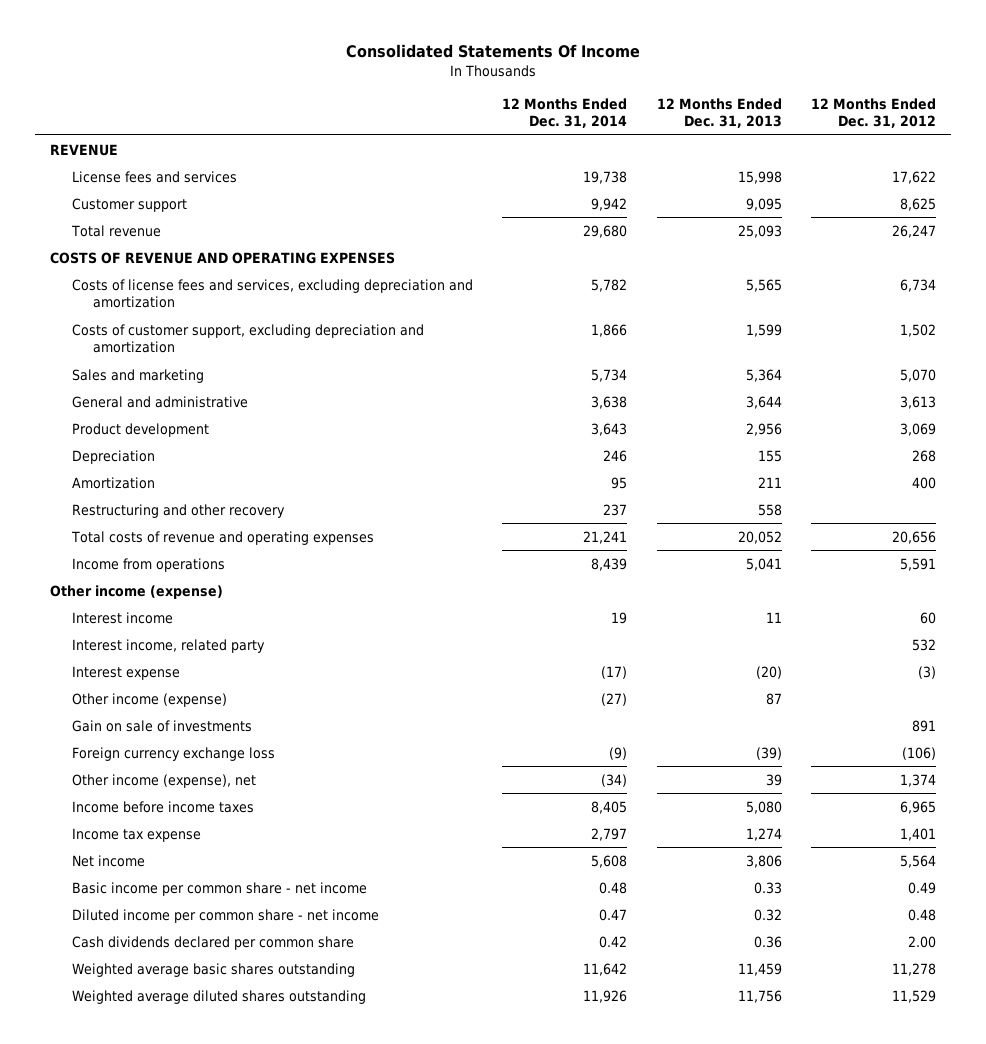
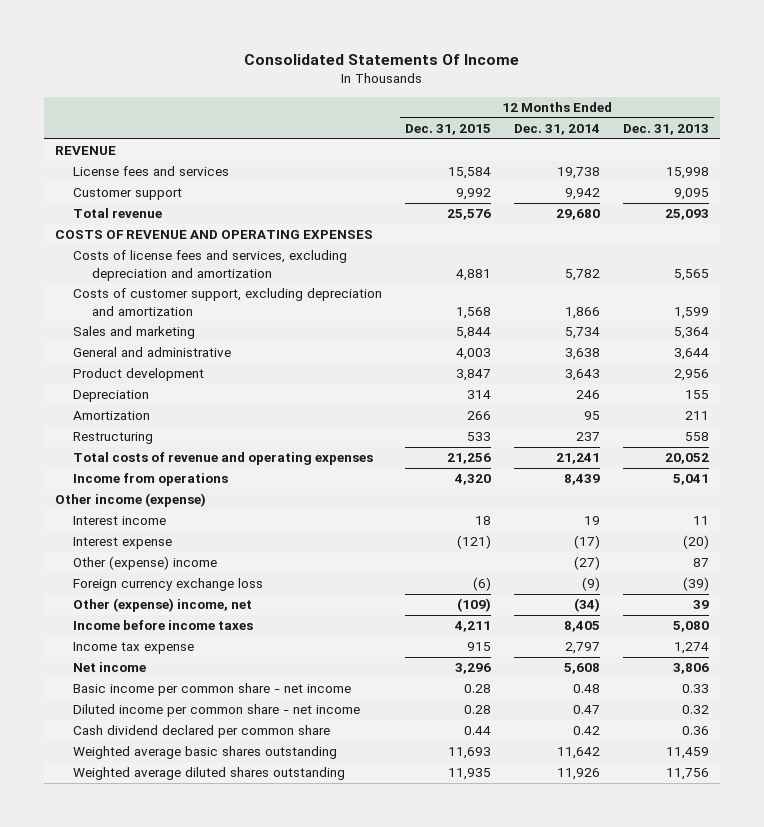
[811,97,937,129] 12 Months Ended Dec. 31, 2012 -> none
none -> [405,123,492,135] Dec. 31, 2015
[71,503,285,518] Restructuring and other recovery -> [73,432,154,445] Restructuring
[71,638,265,653] Interest income, related party -> none
[71,719,252,732] Gain on sale of investments -> none
[71,692,227,707] Other income (expense) -> [73,556,218,571] Other (expense) income
[71,773,256,788] Other income (expense), net -> [73,598,253,613] Other (expense) income, net
[71,935,354,950] Cash dividends declared per common share -> [73,725,331,739] Cash dividend declared per common share

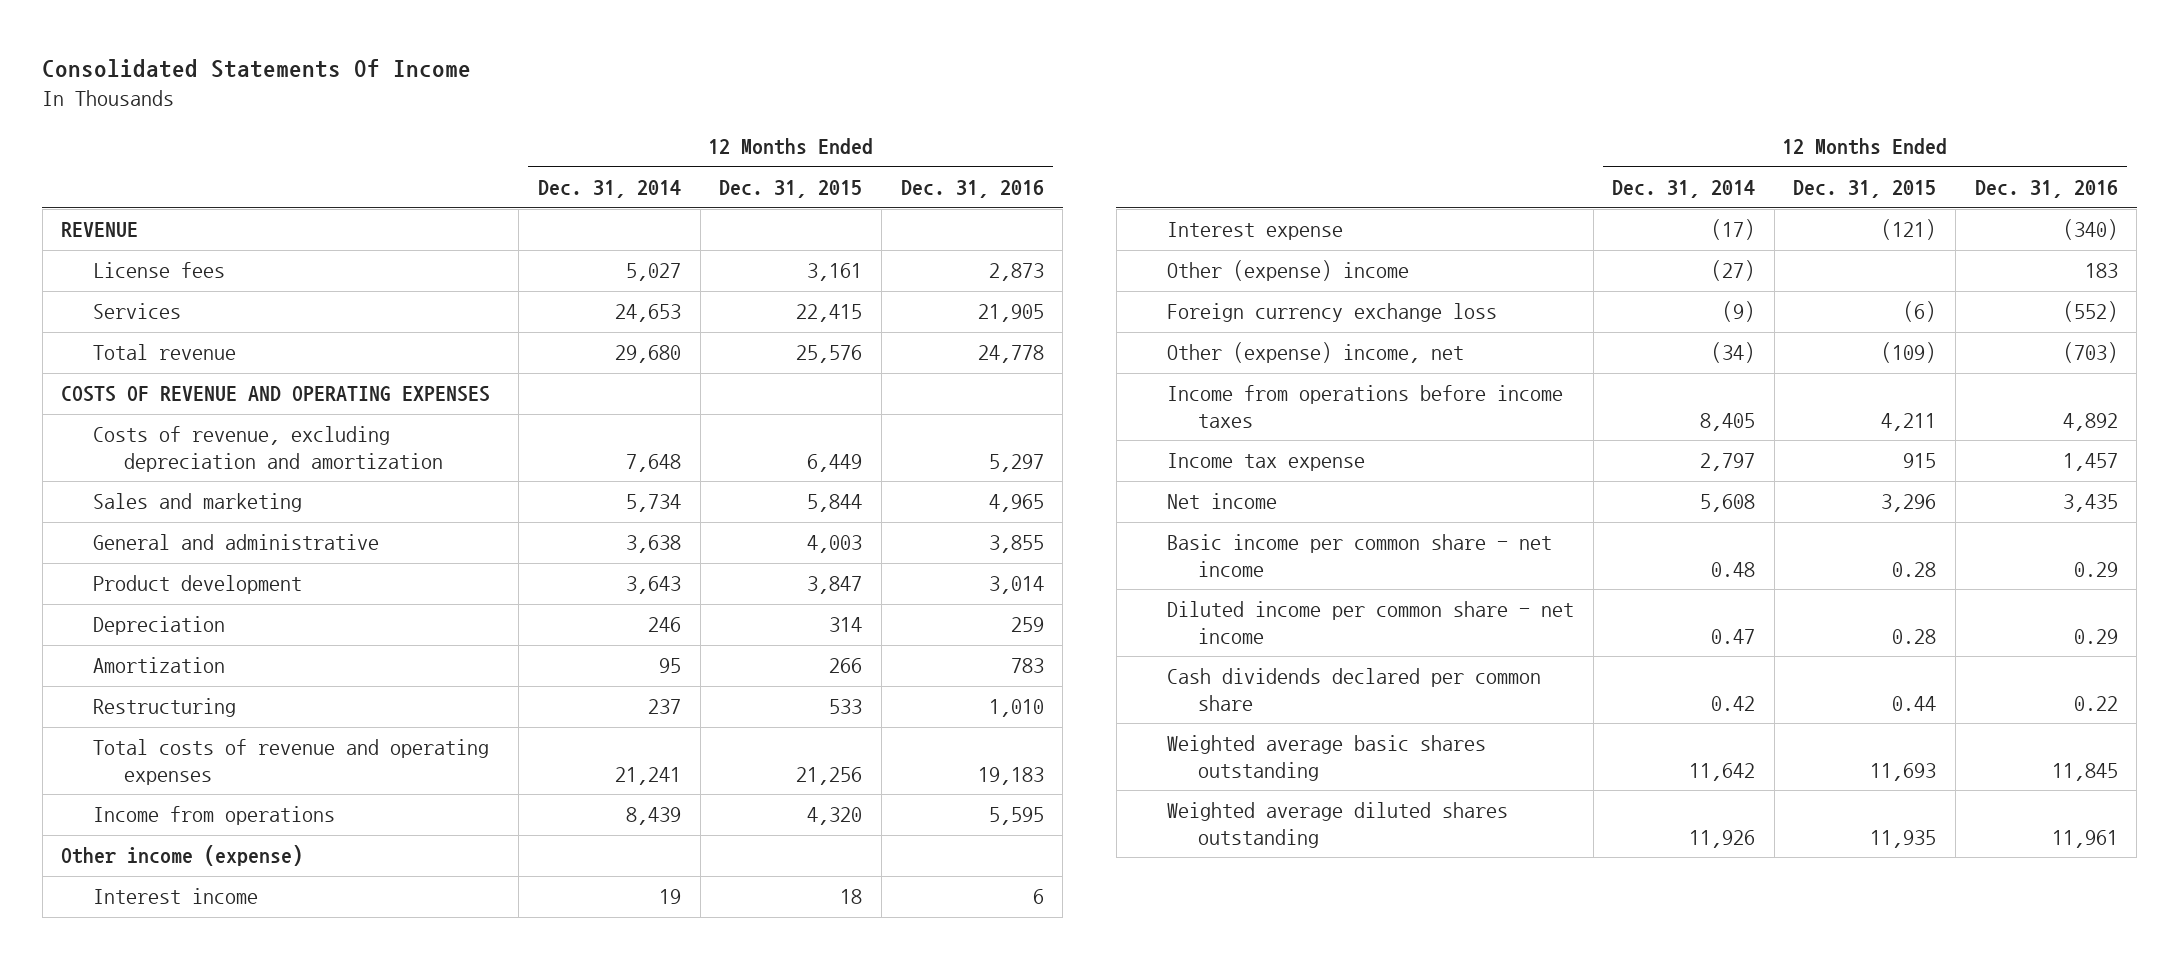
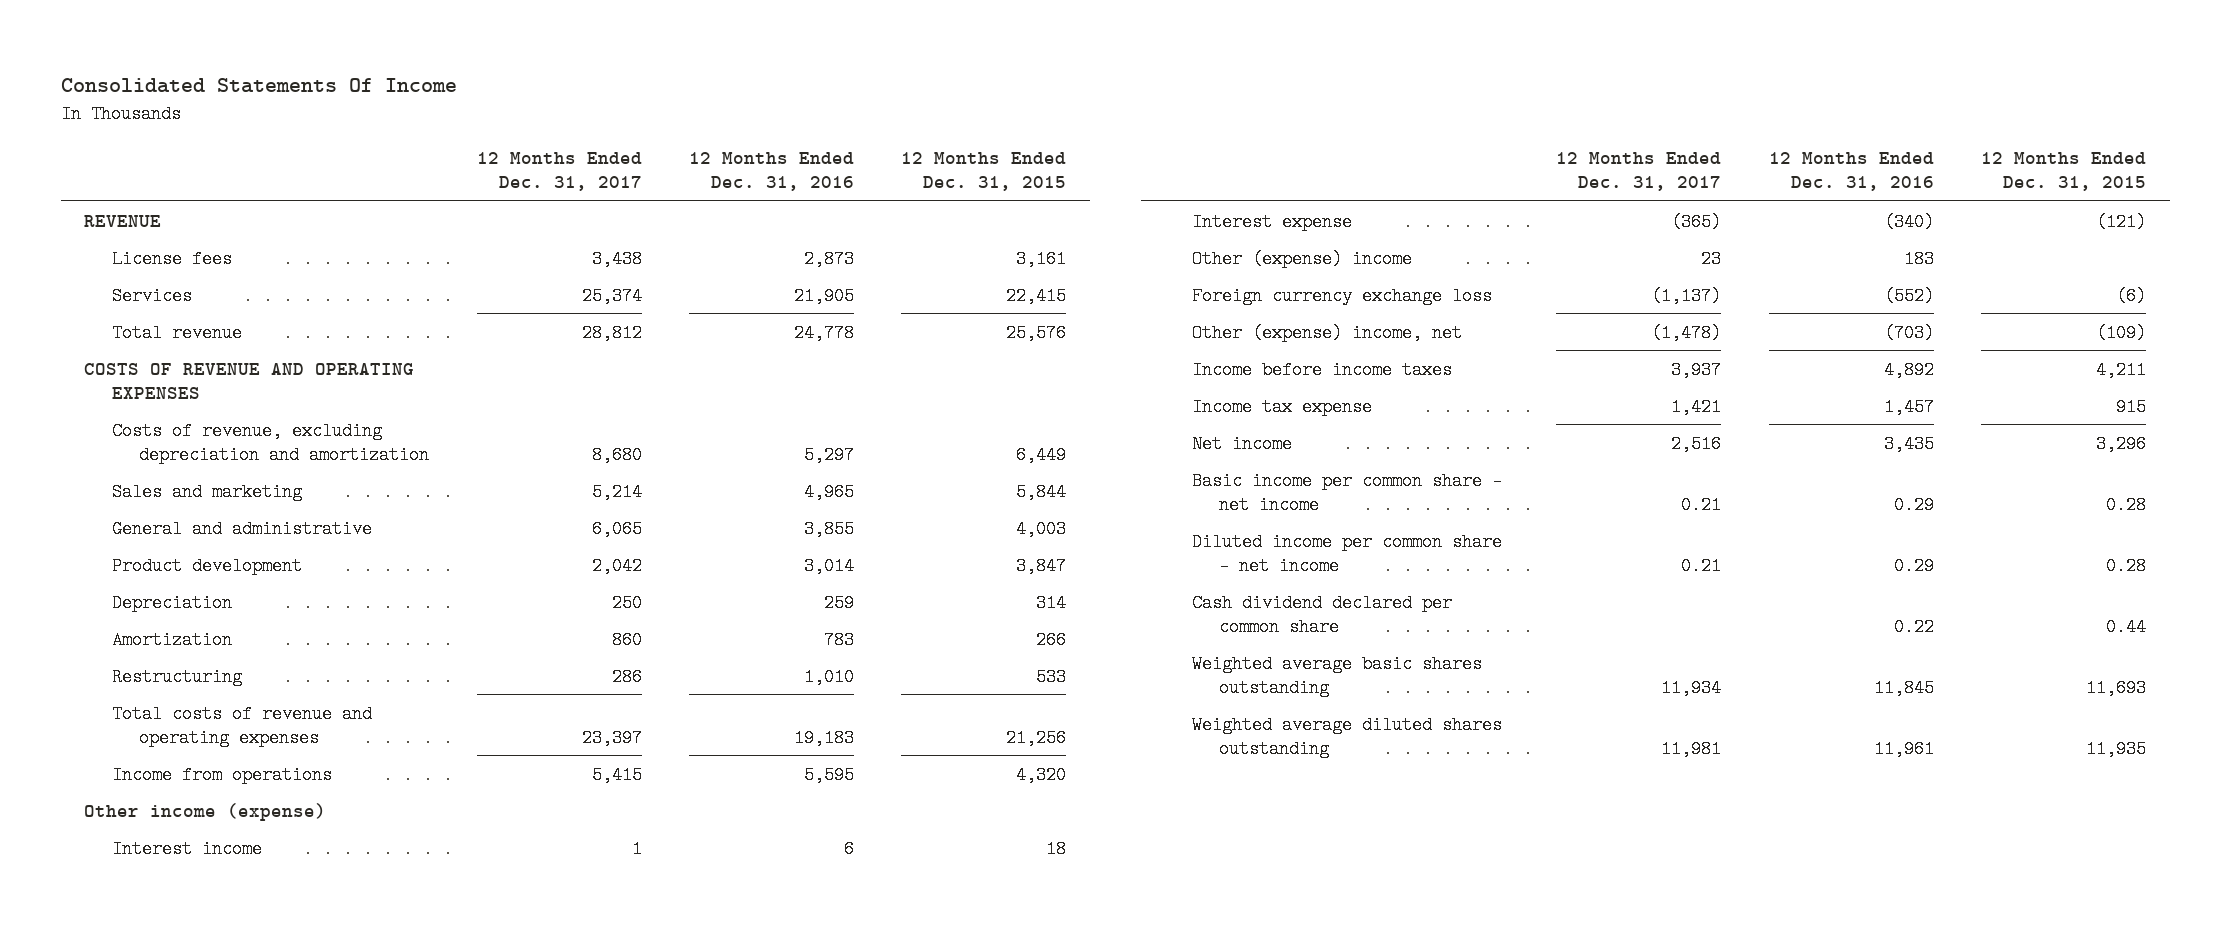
[537,180,681,199] Dec. 31, 2014 -> none
none -> [476,151,642,192] 12 Months Ended Dec. 31, 2017
[1166,385,1563,428] Income from operations before income taxes -> [1191,360,1452,379] Income before income taxes
[1166,668,1541,711] Cash dividends declared per common share -> [1191,593,1452,637] Cash dividend declared per common share

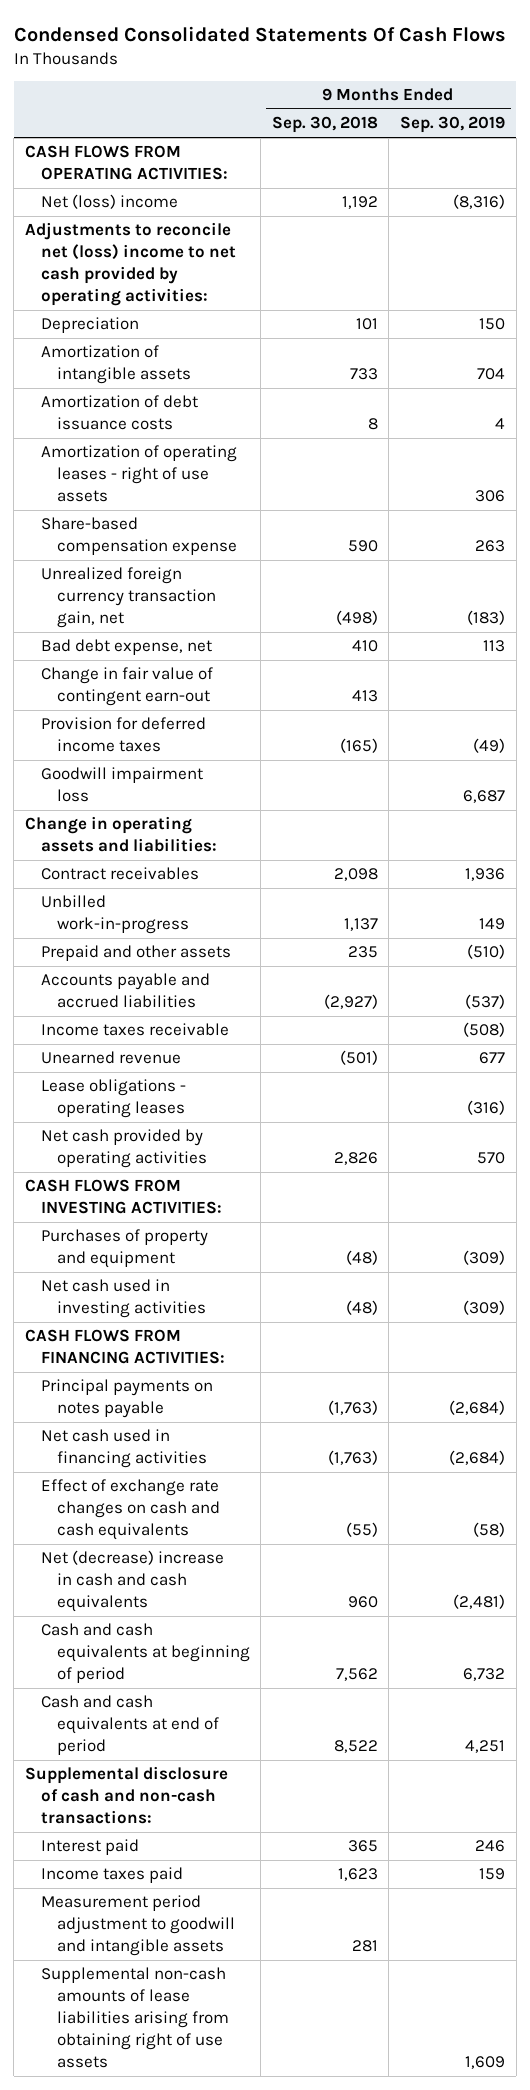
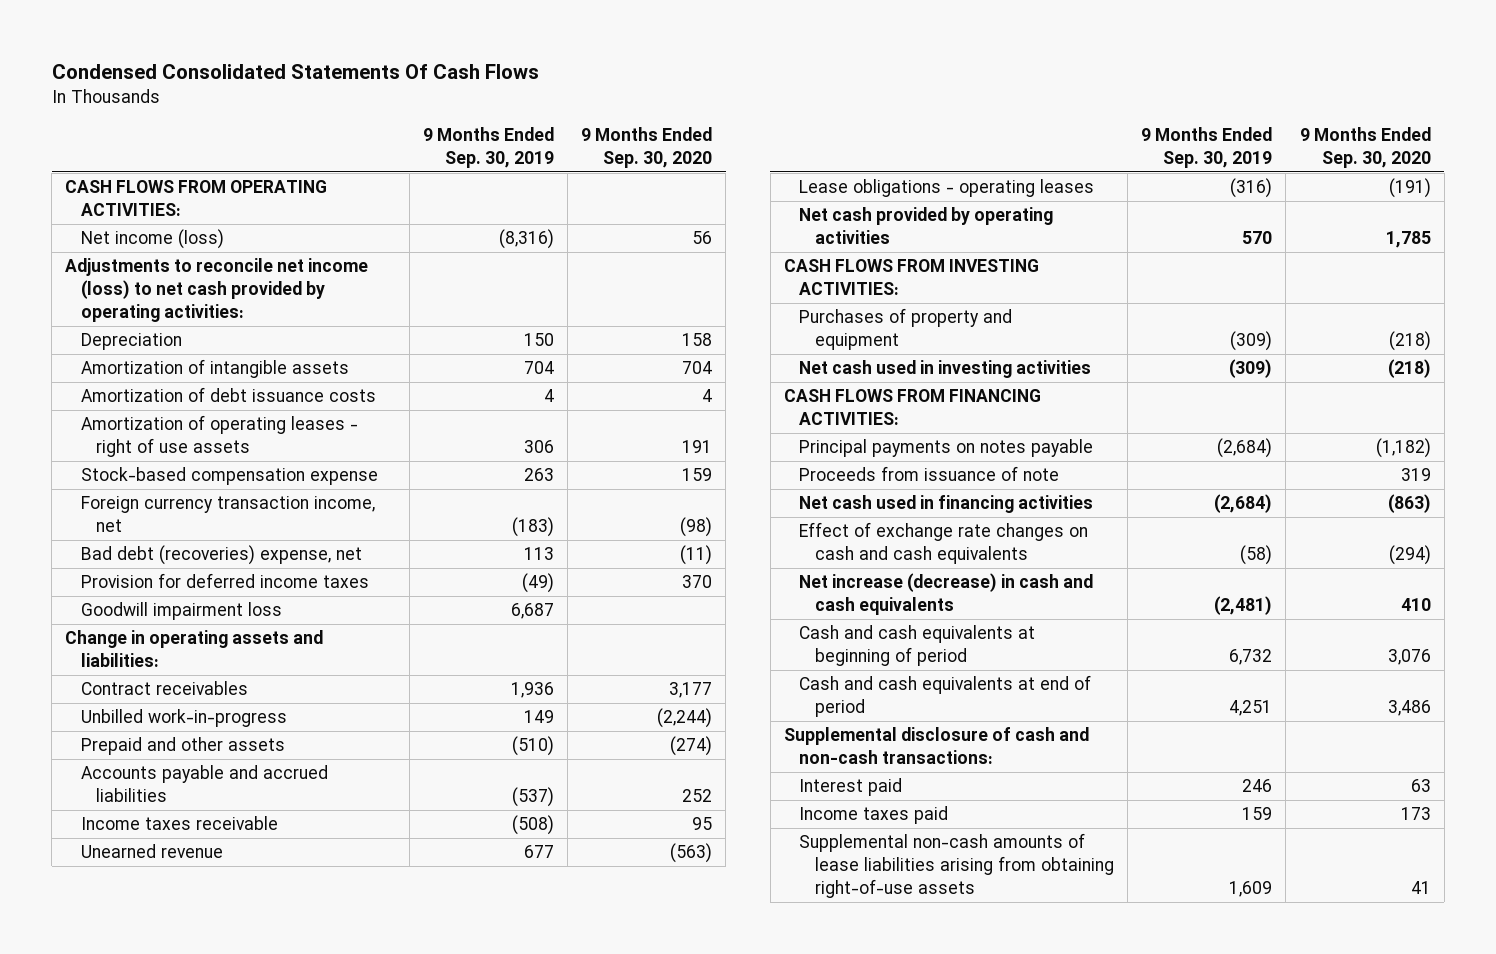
[271,116,378,134] Sep. 30, 2018 -> none
none -> [581,127,713,168] 9 Months Ended Sep. 30, 2020
[40,194,178,210] Net (loss) income -> [80,229,224,250] Net income (loss)
[24,222,236,307] Adjustments to reconcile net (loss) income to net cash provided by operating activities: -> [65,258,369,322] Adjustments to reconcile net income (loss) to net cash provided by operating activities:
[40,667,213,707] Change in fair value of contingent earn-out -> none
[40,517,237,556] Share-based compensation expense -> [80,467,378,486] Stock-based compensation expense
[40,567,216,629] Unrealized foreign currency transaction gain, net -> [80,496,375,533] Foreign currency transaction income, net
[40,639,212,656] Bad debt expense, net -> [80,545,362,566] Bad debt (recoveries) expense, net
none -> [799,466,1060,482] Proceeds from issuance of note
[40,1550,224,1613] Net (decrease) increase in cash and cash equivalents -> [799,573,1094,616] Net increase (decrease) in cash and cash equivalents
[40,1895,235,1957] Measurement period adjustment to goodwill and intangible assets -> none
[40,1967,229,2069] Supplemental non-cash amounts of lease liabilities arising from obtaining right of use assets -> [799,833,1114,898] Supplemental non-cash amounts of lease liabilities arising from obtaining right-of-use assets

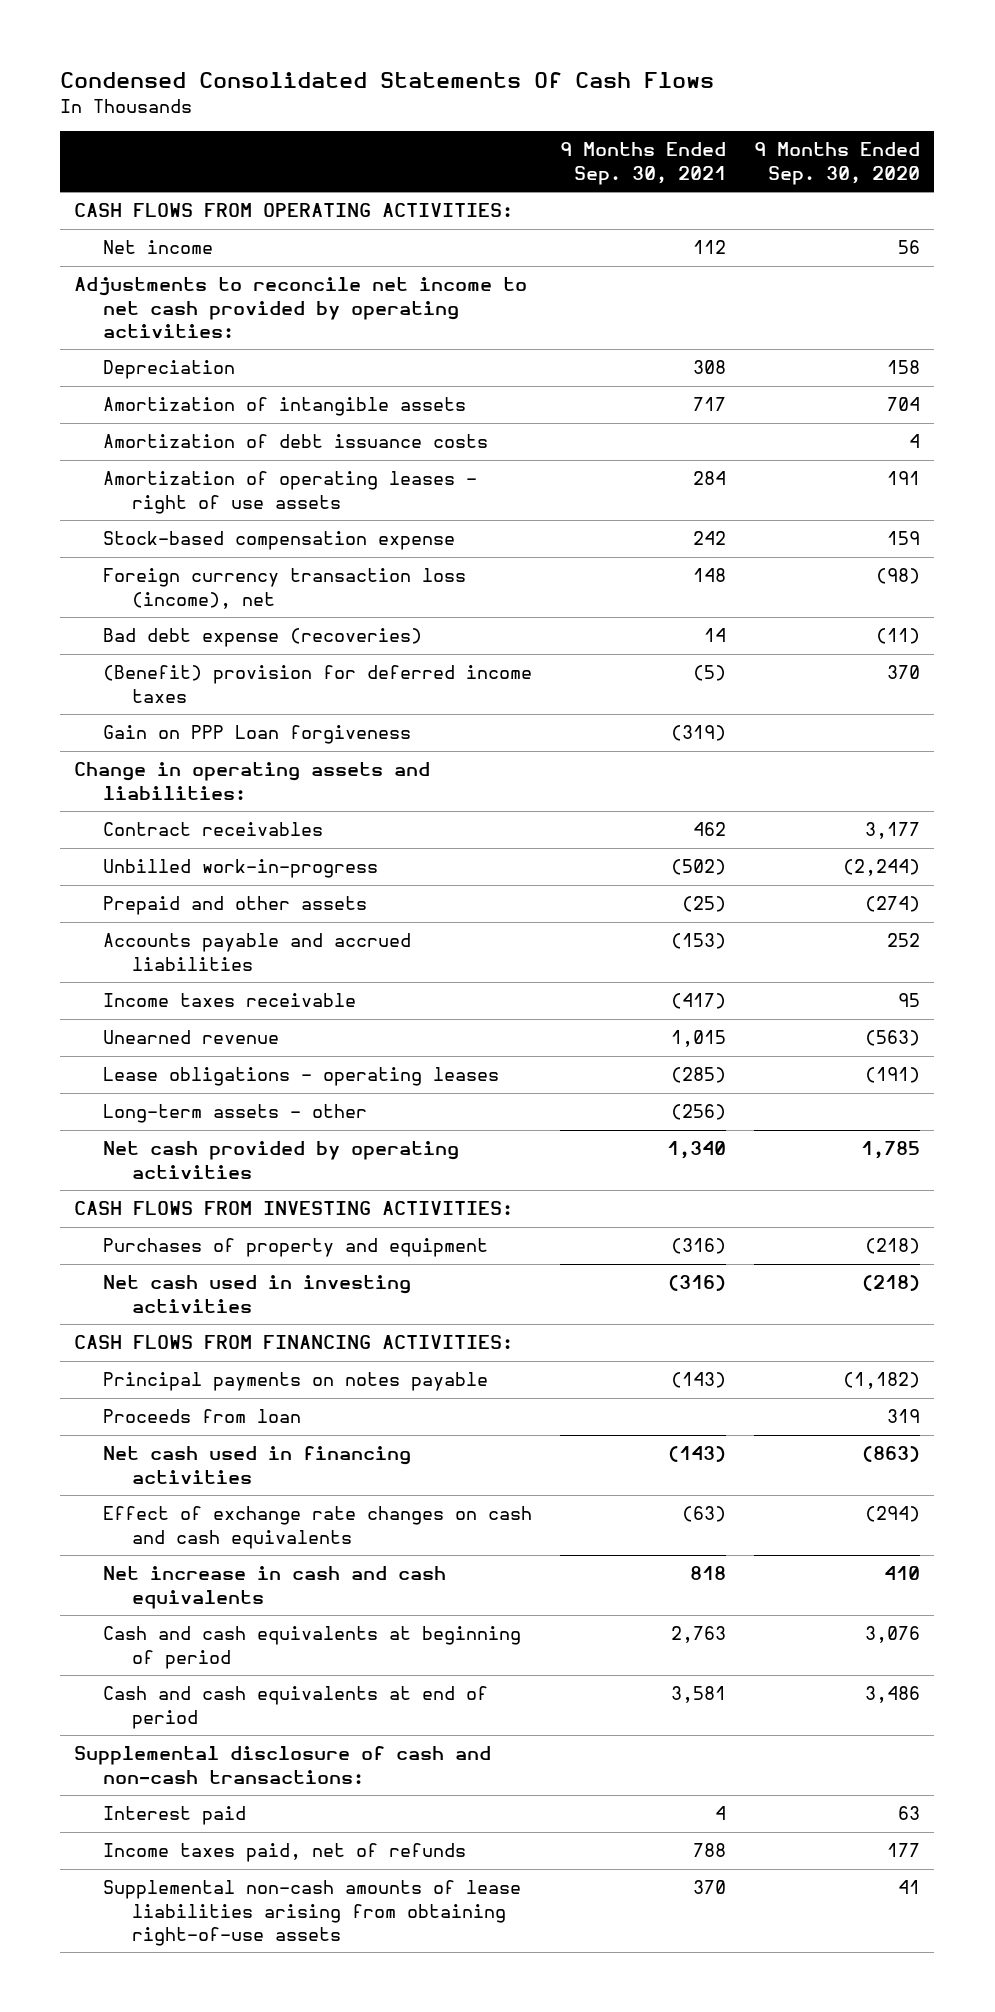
[422,127,554,168] 9 Months Ended Sep. 30, 2019 -> none
none -> [560,142,727,185] 9 Months Ended Sep. 30, 2021
[80,229,224,250] Net income (loss) -> [103,240,214,255] Net income
[65,258,369,322] Adjustments to reconcile net income (loss) to net cash provided by operating activities: -> [74,277,528,338] Adjustments to reconcile net income to net cash provided by operating activities:
[80,602,282,621] Goodwill impairment loss -> none
[80,496,375,533] Foreign currency transaction income, net -> [103,568,467,609] Foreign currency transaction loss (income), net
[80,545,362,566] Bad debt (recoveries) expense, net -> [103,628,423,648] Bad debt expense (recoveries)
[80,573,369,589] Provision for deferred income taxes -> [103,665,533,703] (Benefit) provision for deferred income taxes
none -> [103,725,412,745] Gain on PPP Loan forgiveness
none -> [103,1104,368,1124] Long-term assets - other
[799,466,1060,482] Proceeds from issuance of note -> [103,1409,302,1424] Proceeds from loan
[799,573,1094,616] Net increase (decrease) in cash and cash equivalents -> [103,1566,447,1609] Net increase in cash and cash equivalents
[799,806,949,825] Income taxes paid -> [103,1843,467,1863] Income taxes paid, net of refunds
[1400,807,1431,821] 173 -> [887,1843,921,1858] 177

